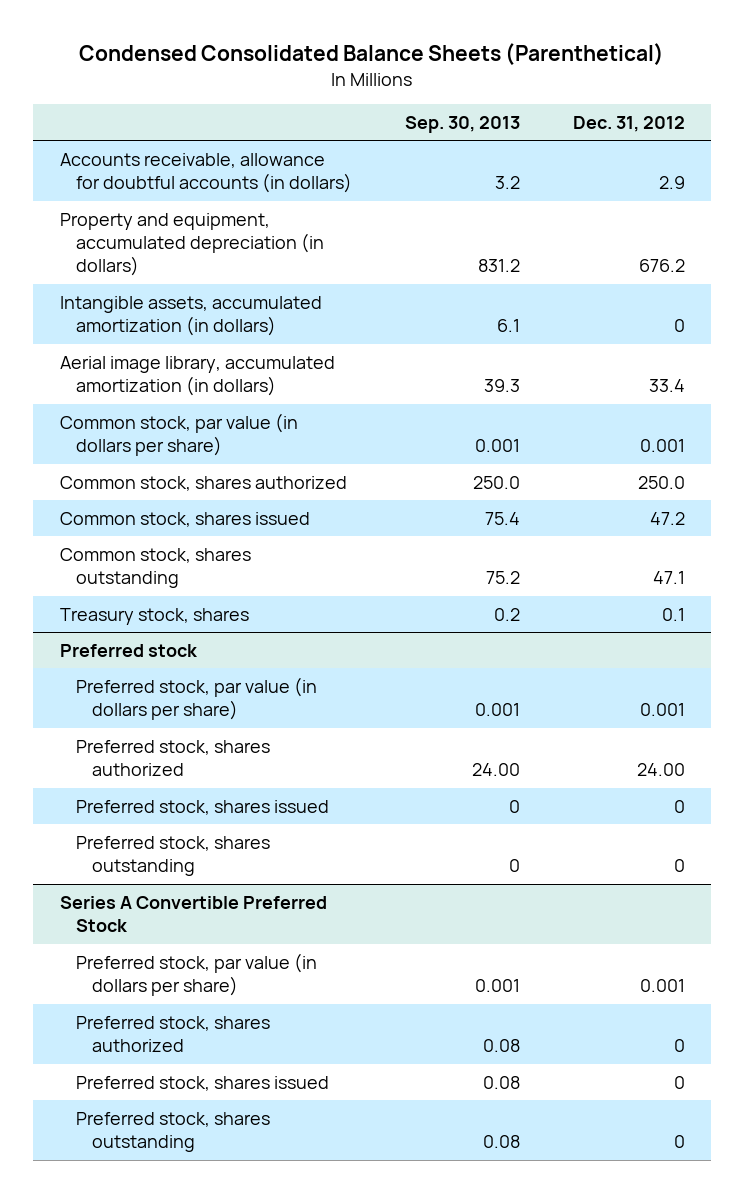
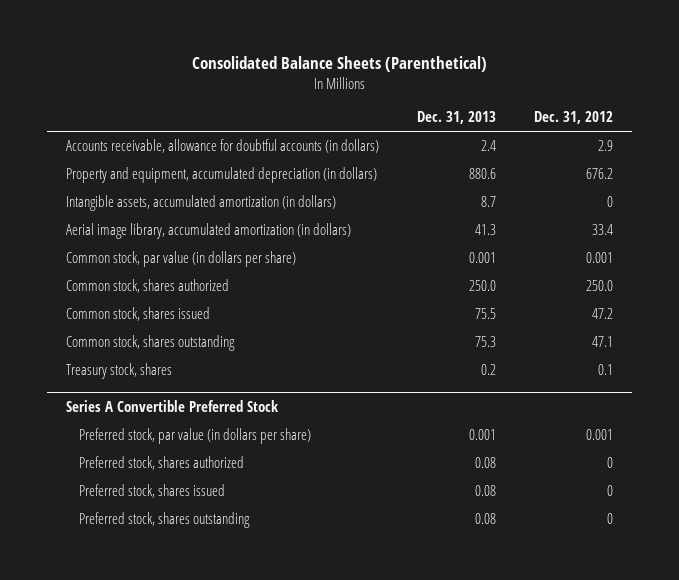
[79,43,665,66] Condensed Consolidated Balance Sheets (Parenthetical) -> [191,56,487,73] Consolidated Balance Sheets (Parenthetical)
[404,115,520,133] Sep. 30, 2013 -> none
none -> [417,111,497,125] Dec. 31, 2013
[59,643,198,657] Preferred stock -> none
[75,676,317,720] Preferred stock, par value (in dollars per share) -> none
[75,739,270,776] Preferred stock, shares authorized -> none
[75,799,329,815] Preferred stock, shares issued -> none
[75,835,270,876] Preferred stock, shares outstanding -> none

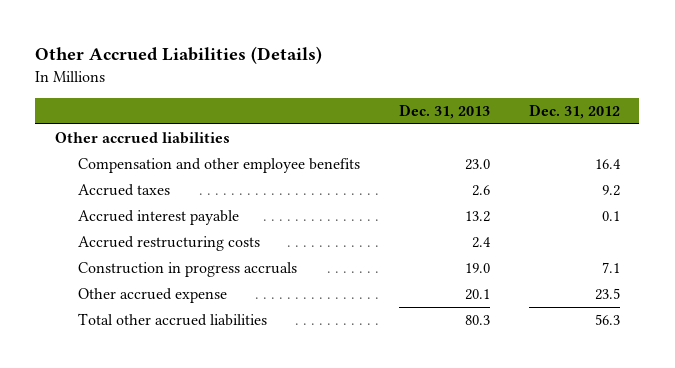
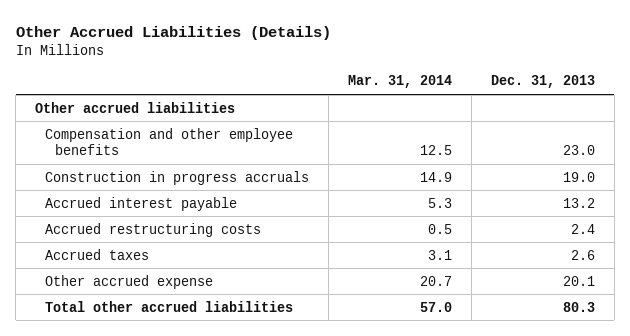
[528,103,620,119] Dec. 31, 2012 -> none
none -> [348,75,453,89] Mar. 31, 2014
[77,262,297,278] Construction in progress accruals -> [45,170,310,185] Construction in progress accruals
[77,184,170,197] Accrued taxes -> [45,248,150,260] Accrued taxes

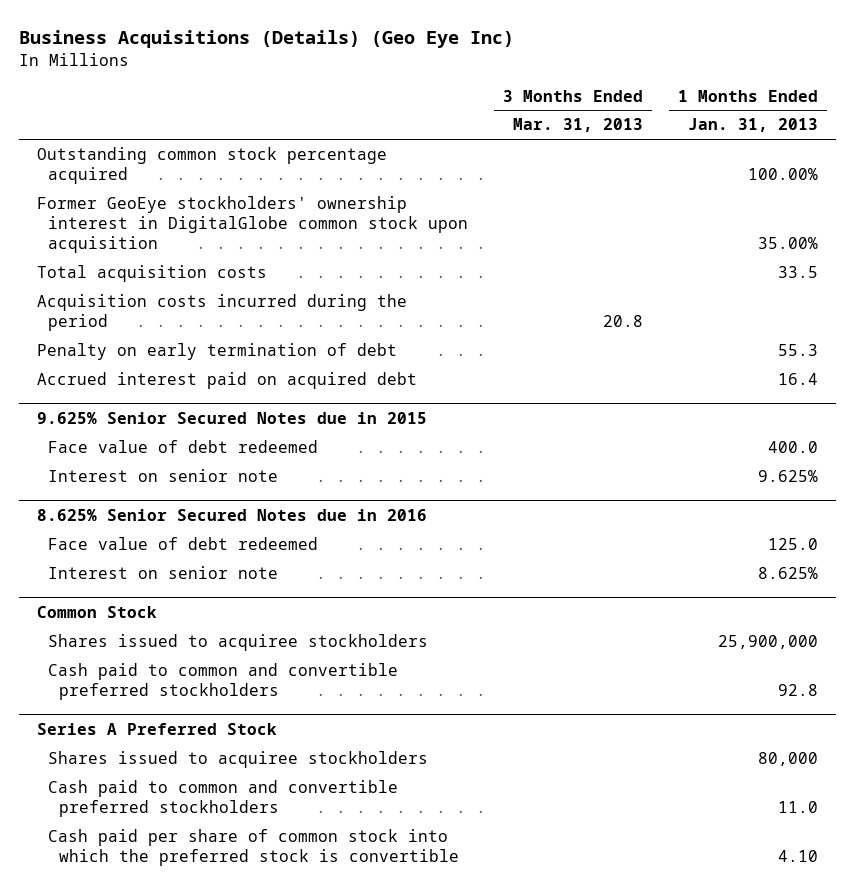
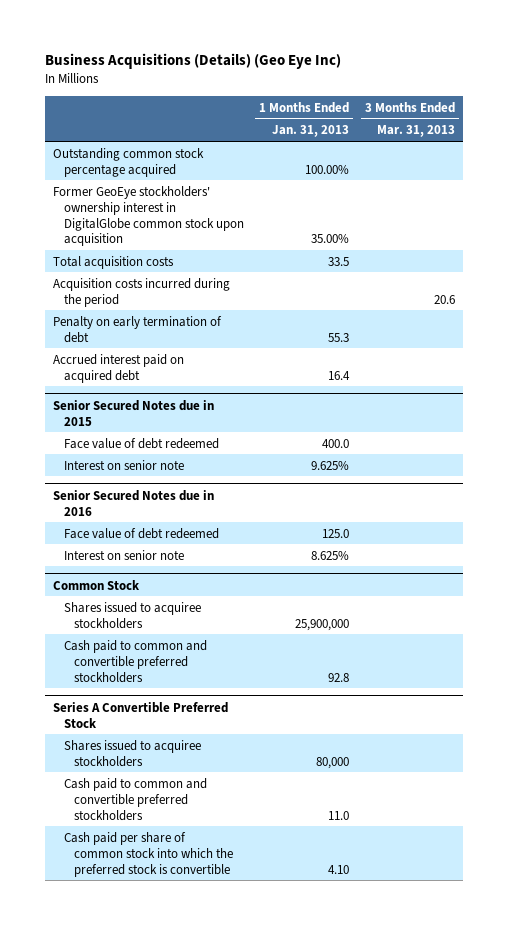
[603,314,644,327] 20.8 -> [433,294,455,304] 20.6
[37,412,428,425] 9.625% Senior Secured Notes due in 2015 -> [52,399,214,426] Senior Secured Notes due in 2015
[37,509,428,522] 8.625% Senior Secured Notes due in 2016 -> [52,489,214,516] Senior Secured Notes due in 2016
[37,723,278,736] Series A Preferred Stock -> [52,701,228,728] Series A Convertible Preferred Stock

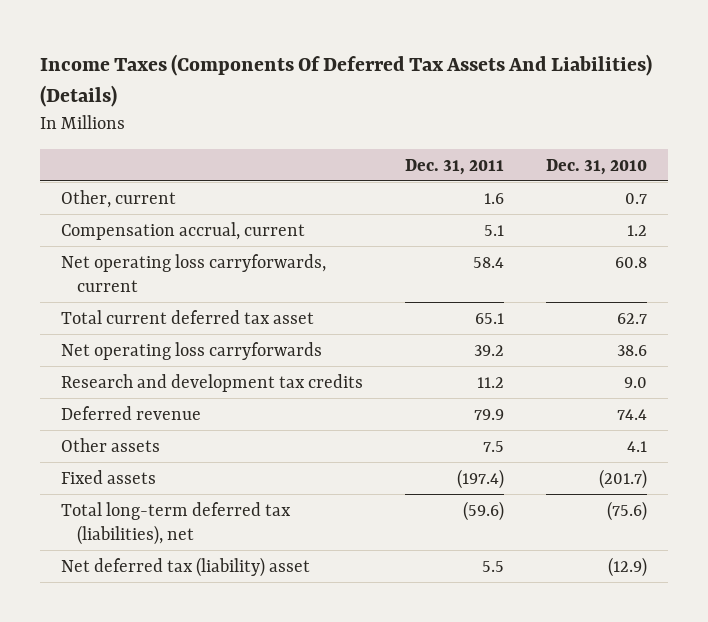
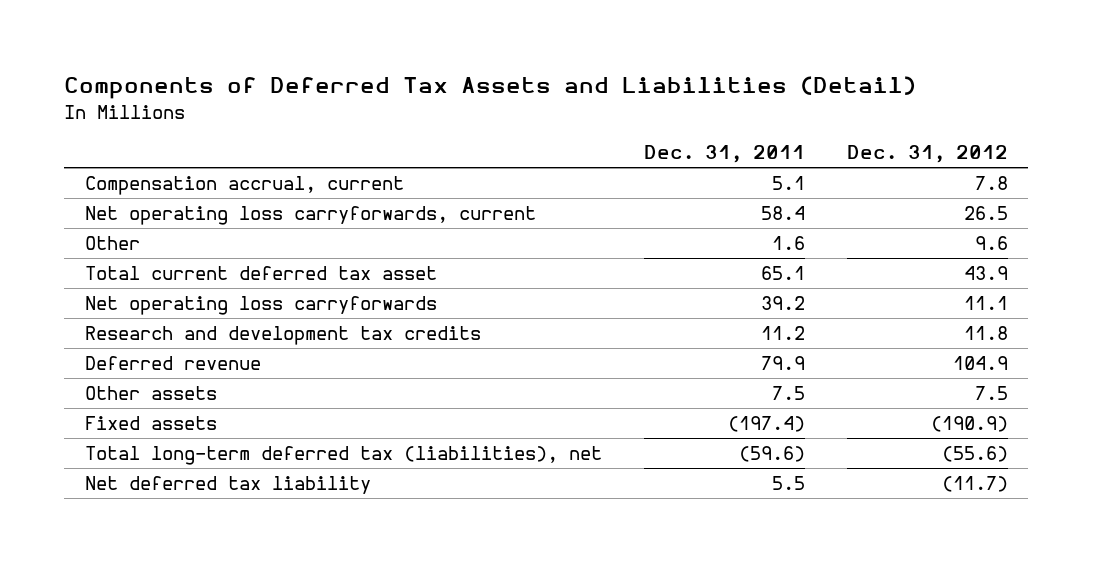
[40,54,653,108] Income Taxes (Components Of Deferred Tax Assets And Liabilities) (Details) -> [64,76,917,100] Components of Deferred Tax Assets and Liabilities (Detail)
[546,158,648,175] Dec. 31, 2010 -> none
none -> [846,145,1008,164] Dec. 31, 2012
[61,189,177,208] Other, current -> none
none -> [85,236,141,251] Other
[61,556,311,577] Net deferred tax (liability) asset -> [85,476,372,495] Net deferred tax liability

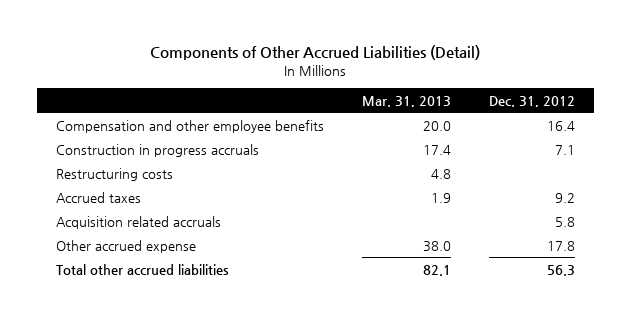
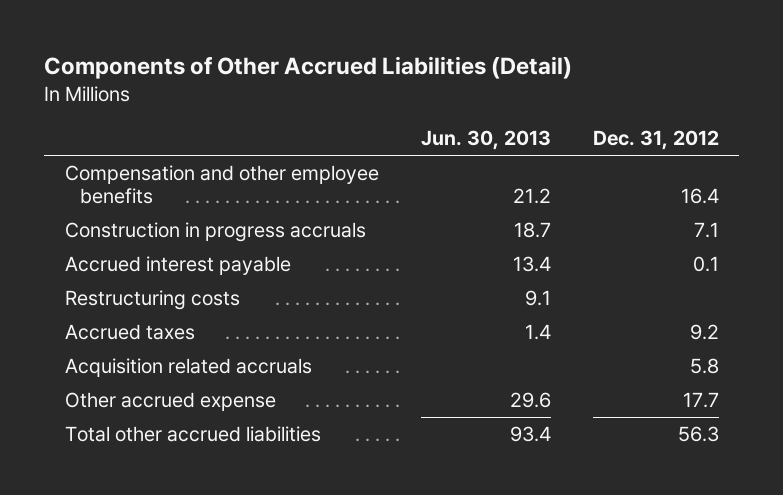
[361,95,451,107] Mar. 31, 2013 -> none
none -> [420,130,551,151] Jun. 30, 2013
none -> [64,256,291,276] Accrued interest payable
[546,240,575,251] 17.8 -> [682,392,719,409] 17.7

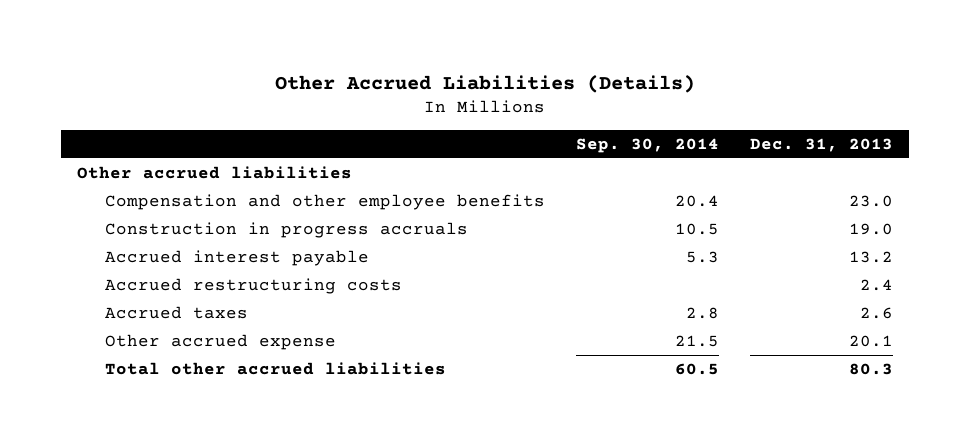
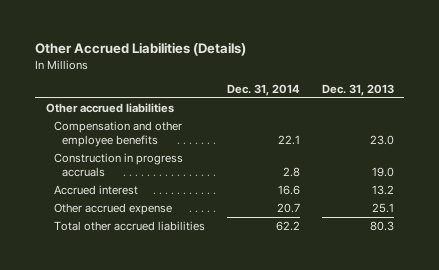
[576,138,720,154] Sep. 30, 2014 -> none
none -> [226,83,300,96] Dec. 31, 2014
[104,278,402,295] Accrued restructuring costs -> none
[104,306,248,320] Accrued taxes -> none
[104,250,369,267] Accrued interest payable -> [54,184,139,195] Accrued interest
[849,335,894,348] 20.1 -> [371,202,394,213] 25.1

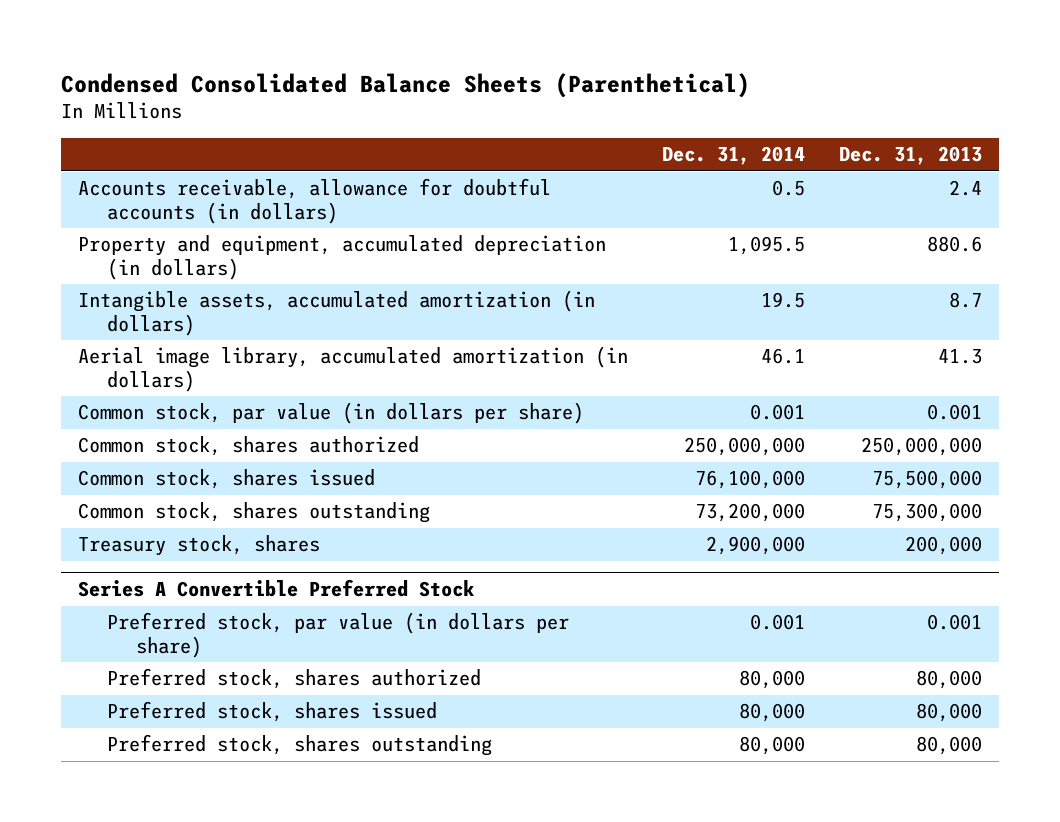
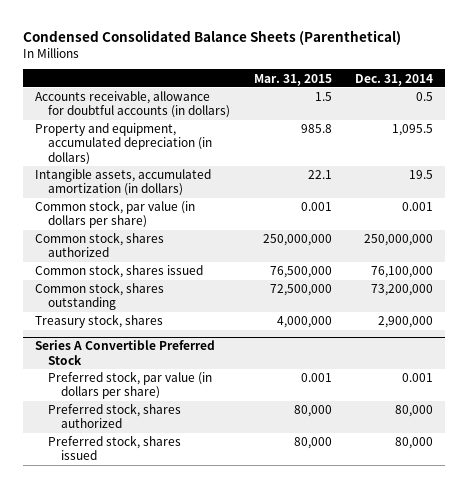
[839,146,983,166] Dec. 31, 2013 -> none
none -> [253,73,332,86] Mar. 31, 2015
[77,346,628,392] Aerial image library, accumulated amortization (in dollars) -> none
[106,734,492,757] Preferred stock, shares outstanding -> none

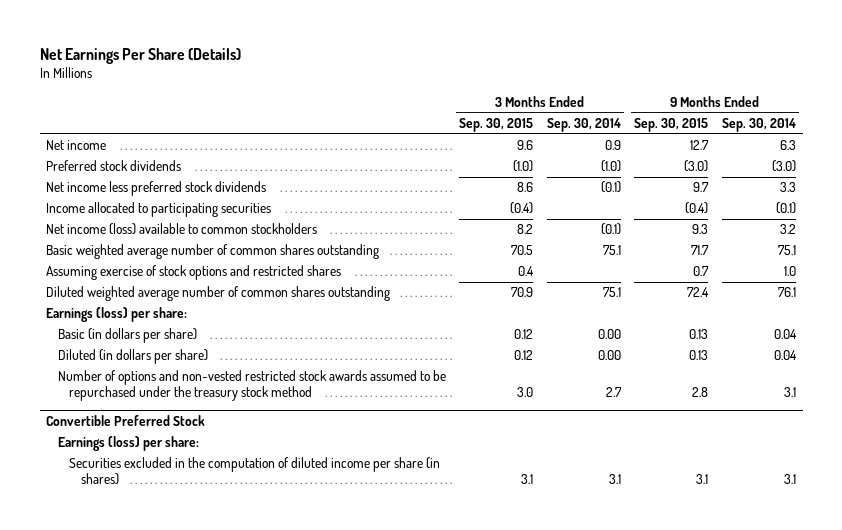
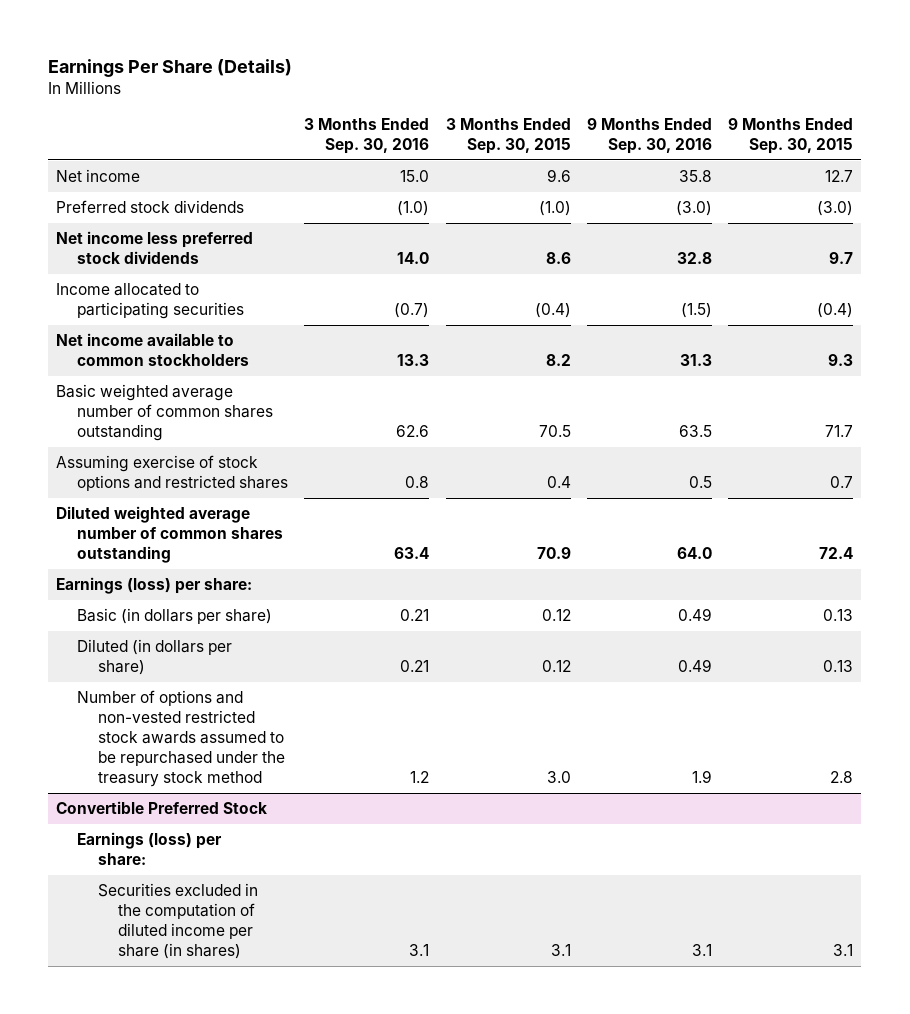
[39,48,241,65] Net Earnings Per Share (Details) -> [48,58,293,77] Earnings Per Share (Details)
[546,117,621,132] Sep. 30, 2014 -> none
[721,117,796,132] Sep. 30, 2014 -> none
none -> [304,118,430,155] 3 Months Ended Sep. 30, 2016
none -> [586,118,712,155] 9 Months Ended Sep. 30, 2016
[46,223,318,236] Net income (loss) available to common stockholders -> [56,333,250,367] Net income available to common stockholders

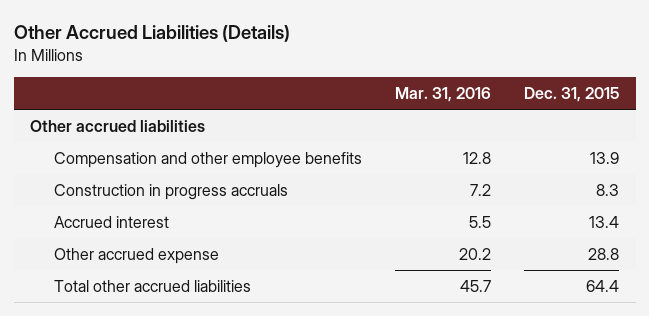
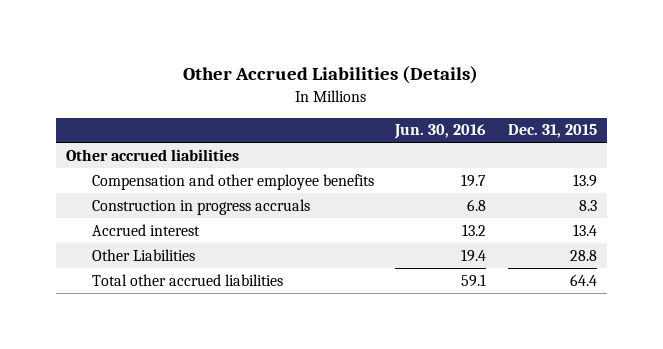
[395,86,492,102] Mar. 31, 2016 -> none
none -> [394,124,487,140] Jun. 30, 2016
[54,247,220,264] Other accrued expense -> [91,248,195,261] Other Liabilities

